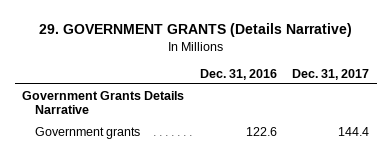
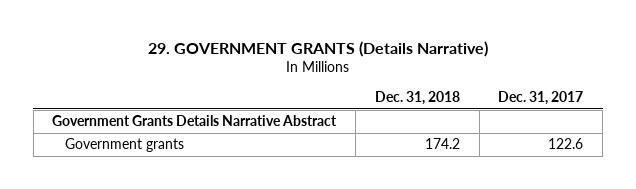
[199,68,277,80] Dec. 31, 2016 -> none
none -> [374,90,460,105] Dec. 31, 2018
[22,90,185,115] Government Grants Details Narrative -> [52,115,338,127] Government Grants Details Narrative Abstract
[337,126,369,136] 144.4 -> [548,138,584,150] 122.6

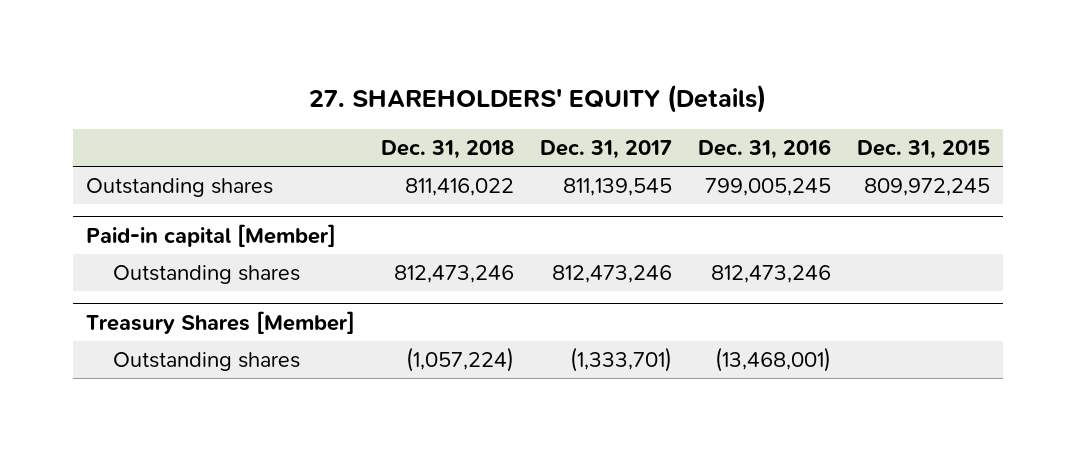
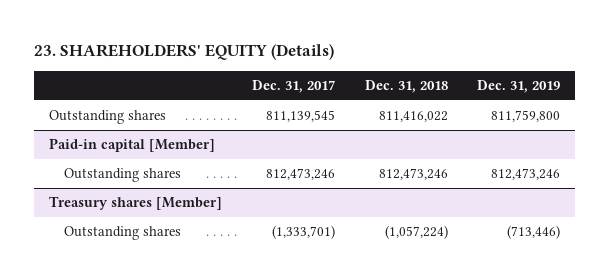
[309,83,767,113] 27. SHAREHOLDERS' EQUITY (Details) -> [33,44,334,61] 23. SHAREHOLDERS' EQUITY (Details)
[698,139,832,160] Dec. 31, 2016 -> none
[857,140,991,160] Dec. 31, 2015 -> none
none -> [477,80,561,94] Dec. 31, 2019
[85,310,355,334] Treasury Shares [Member] -> [48,196,222,211] Treasury shares [Member]

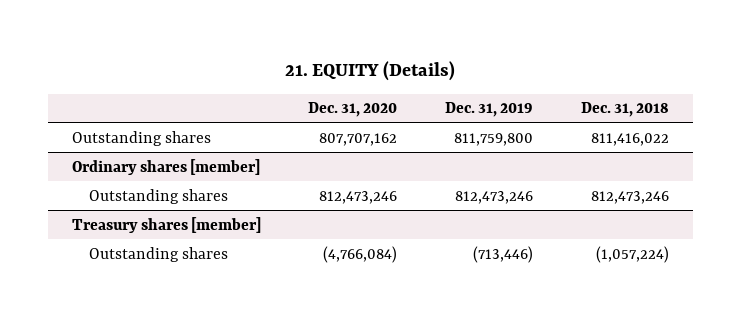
[33,44,334,61] 23. SHAREHOLDERS' EQUITY (Details) -> [285,60,456,81] 21. EQUITY (Details)
[251,80,335,94] Dec. 31, 2017 -> none
none -> [308,102,398,118] Dec. 31, 2020
[48,138,215,153] Paid-in capital [Member] -> [71,158,260,175] Ordinary shares [member]
[48,196,222,211] Treasury shares [Member] -> [71,216,261,233] Treasury shares [member]

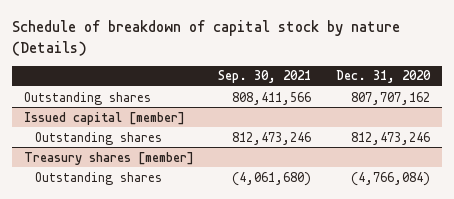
[285,60,456,81] 21. EQUITY (Details) -> [12,20,401,56] Schedule of breakdown of capital stock by nature (Details)
[445,102,534,118] Dec. 31, 2019 -> none
[581,102,670,118] Dec. 31, 2018 -> none
none -> [218,70,312,84] Sep. 30, 2021
[71,158,260,175] Ordinary shares [member] -> [24,111,186,125] Issued capital [member]

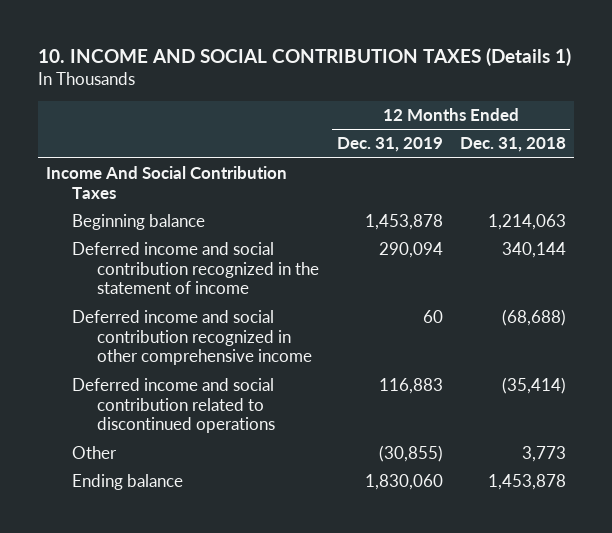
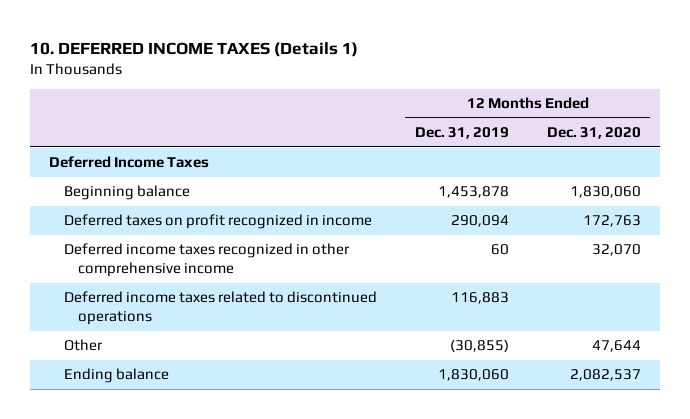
[37,48,571,67] 10. INCOME AND SOCIAL CONTRIBUTION TAXES (Details 1) -> [30,41,359,57] 10. DEFERRED INCOME TAXES (Details 1)
[459,137,566,153] Dec. 31, 2018 -> none
none -> [546,127,641,140] Dec. 31, 2020
[46,165,288,199] Income And Social Contribution Taxes -> none
none -> [49,156,210,169] Deferred Income Taxes
[71,241,320,295] Deferred income and social contribution recognized in the statement of income -> [63,214,372,230] Deferred taxes on profit recognized in income
[71,309,313,366] Deferred income and social contribution recognized in other comprehensive income -> [63,243,350,278] Deferred income taxes recognized in other comprehensive income
[71,377,276,434] Deferred income and social contribution related to discontinued operations -> [63,291,377,326] Deferred income taxes related to discontinued operations

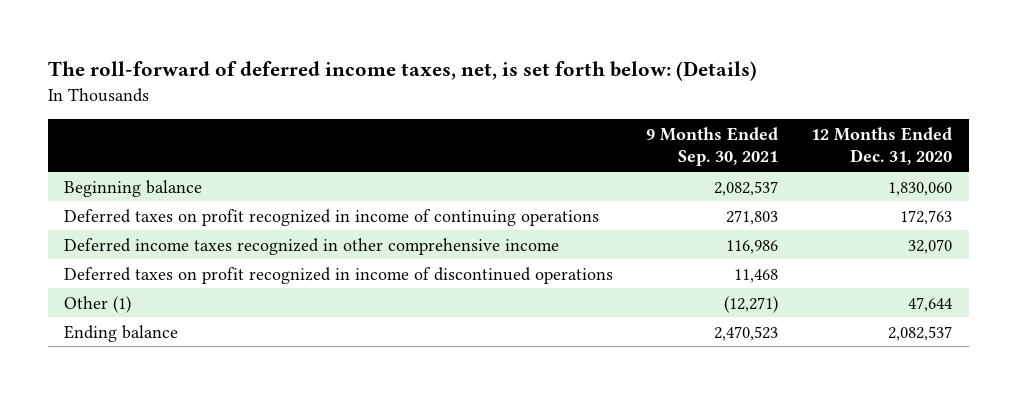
[30,41,359,57] 10. DEFERRED INCOME TAXES (Details 1) -> [48,61,758,82] The roll-forward of deferred income taxes, net, is set forth below: (Details)
[414,127,509,140] Dec. 31, 2019 -> none
none -> [646,126,779,167] 9 Months Ended Sep. 30, 2021
[49,156,210,169] Deferred Income Taxes -> none
[63,214,372,230] Deferred taxes on profit recognized in income -> [64,208,600,226] Deferred taxes on profit recognized in income of continuing operations
[63,291,377,326] Deferred income taxes related to discontinued operations -> [64,266,614,284] Deferred taxes on profit recognized in income of discontinued operations
[63,339,103,352] Other -> [64,295,132,313] Other (1)

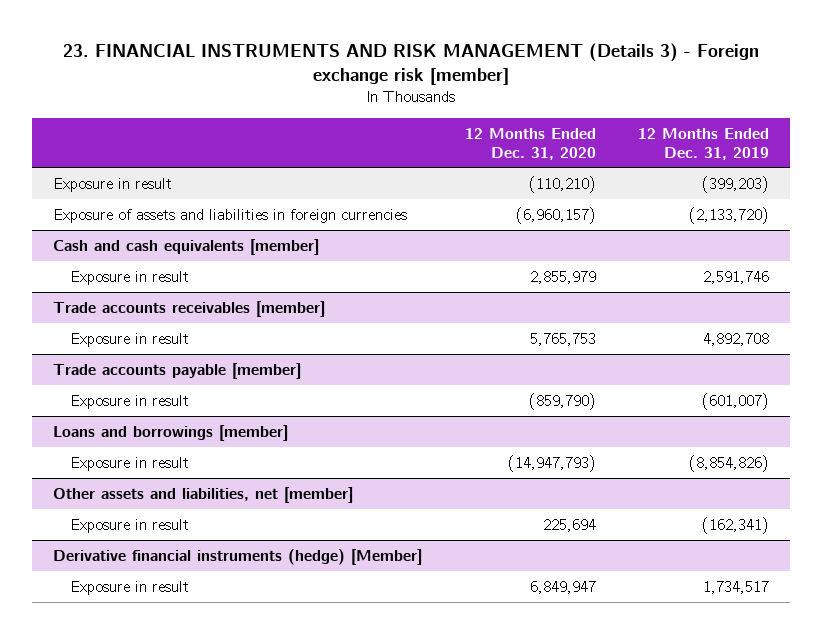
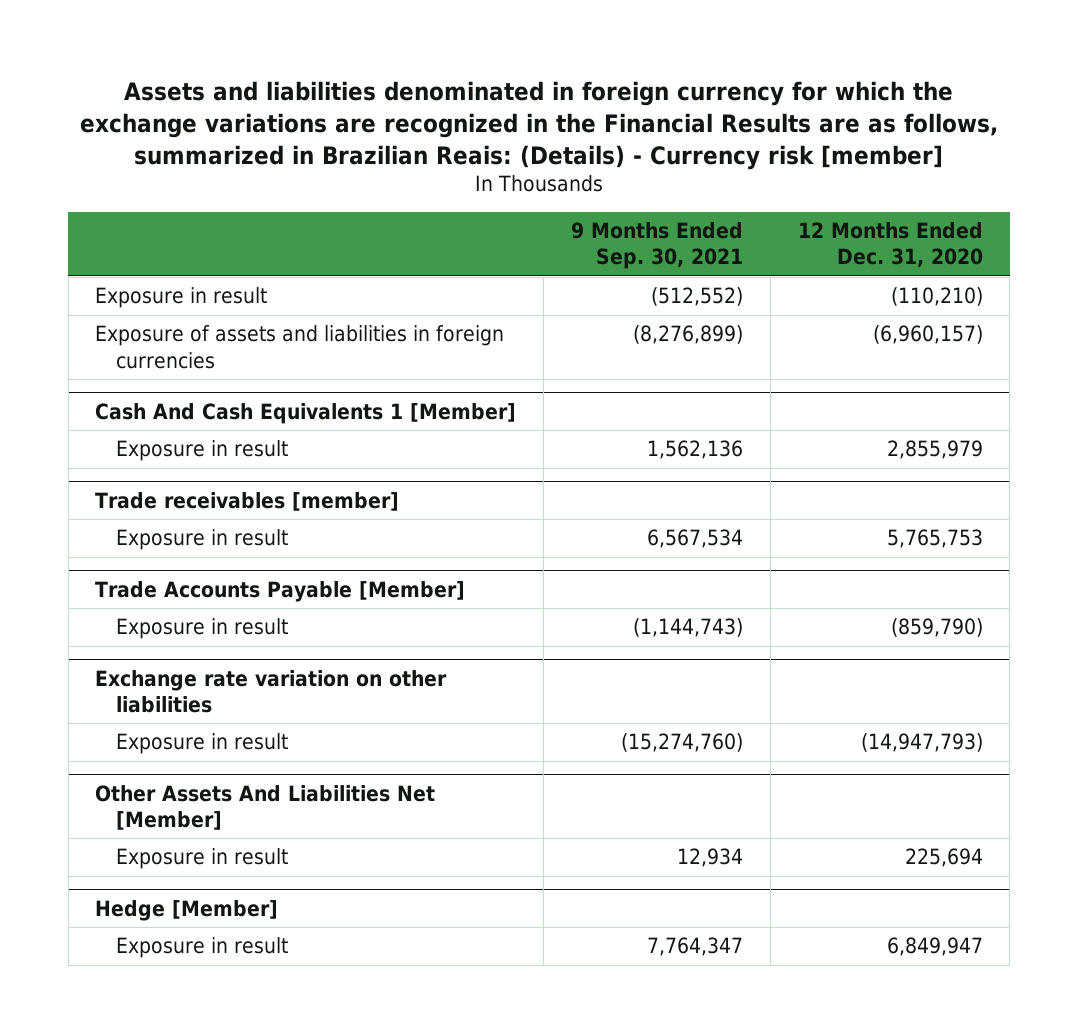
[63,42,760,85] 23. FINANCIAL INSTRUMENTS AND RISK MANAGEMENT (Details 3) - Foreign exchange risk [member] -> [79,80,998,170] Assets and liabilities denominated in foreign currency for which the exchange variations are recognized in the Financial Results are as follows, summarized in Brazilian Reais: (Details) - Currency risk [member]
[638,127,770,160] 12 Months Ended Dec. 31, 2019 -> none
none -> [570,222,743,270] 9 Months Ended Sep. 30, 2021
[53,238,320,255] Cash and cash equivalents [member] -> [95,402,517,424] Cash And Cash Equivalents 1 [Member]
[53,300,326,317] Trade accounts receivables [member] -> [95,491,400,511] Trade receivables [member]
[53,362,302,379] Trade accounts payable [member] -> [95,580,466,602] Trade Accounts Payable [Member]
[53,424,289,441] Loans and borrowings [member] -> [95,669,448,713] Exchange rate variation on other liabilities
[53,486,354,503] Other assets and liabilities, net [member] -> [95,784,436,830] Other Assets And Liabilities Net [Member]
[53,548,423,565] Derivative financial instruments (hedge) [Member] -> [95,899,279,921] Hedge [Member]

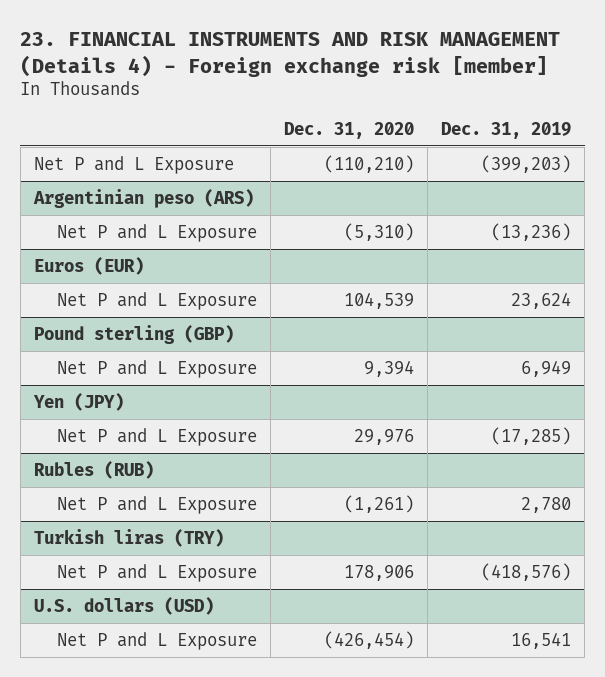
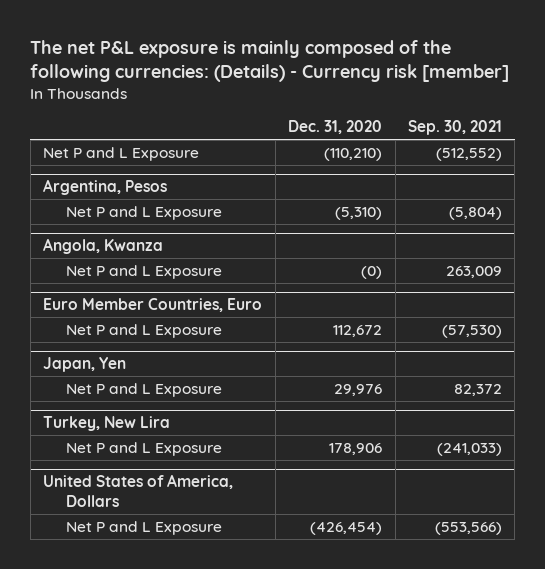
[20,32,561,77] 23. FINANCIAL INSTRUMENTS AND RISK MANAGEMENT (Details 4) - Foreign exchange risk [member] -> [30,40,510,83] The net P&L exposure is mainly composed of the following currencies: (Details) - Currency risk [member]
[441,121,572,139] Dec. 31, 2019 -> none
none -> [408,120,503,136] Sep. 30, 2021
[33,188,255,208] Argentinian peso (ARS) -> [43,179,168,196] Argentina, Pesos
[34,256,145,275] Euros (EUR) -> [43,238,164,255] Angola, Kwanza
[344,291,415,309] 104,539 -> [361,265,383,279] (0)
[34,324,235,344] Pound sterling (GBP) -> [43,298,263,313] Euro Member Countries, Euro
[364,359,415,377] 9,394 -> [333,324,383,337] 112,672
[33,392,125,411] Yen (JPY) -> [43,357,127,373] Japan, Yen
[57,495,258,514] Net P and L Exposure -> none
[34,528,225,547] Turkish liras (TRY) -> none
[34,460,155,479] Rubles (RUB) -> [43,416,171,432] Turkey, New Lira
[34,596,215,615] U.S. dollars (USD) -> [43,474,234,507] United States of America, Dollars

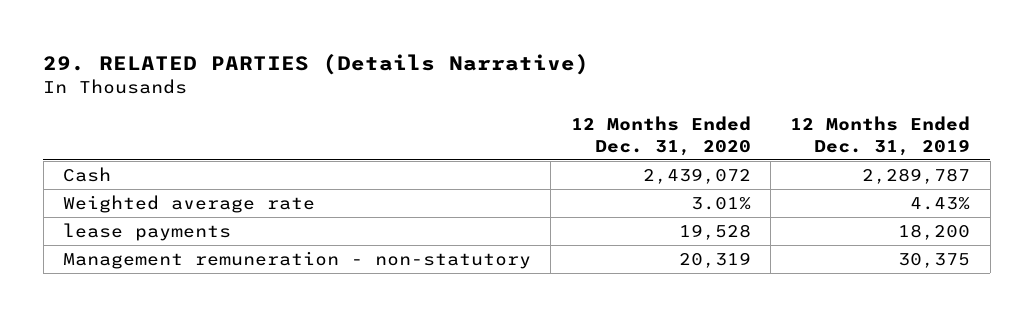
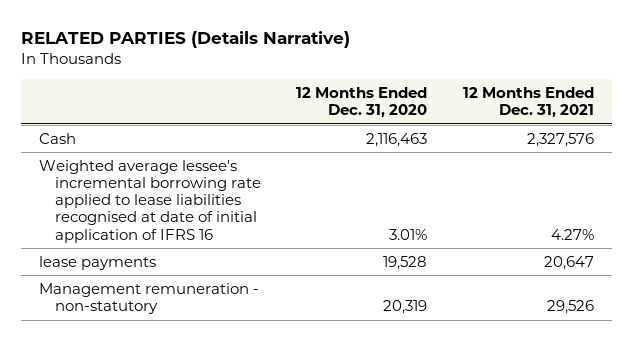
[43,53,590,75] 29. RELATED PARTIES (Details Narrative) -> [21,31,351,49] RELATED PARTIES (Details Narrative)
[790,116,971,156] 12 Months Ended Dec. 31, 2019 -> none
none -> [463,86,595,119] 12 Months Ended Dec. 31, 2021
[642,168,751,185] 2,439,072 -> [366,132,428,147] 2,116,463
[62,195,315,214] Weighted average rate -> [39,159,261,243] Weighted average lessee's incremental borrowing rate applied to lease liabilities recognised at date of initial application of IFRS 16

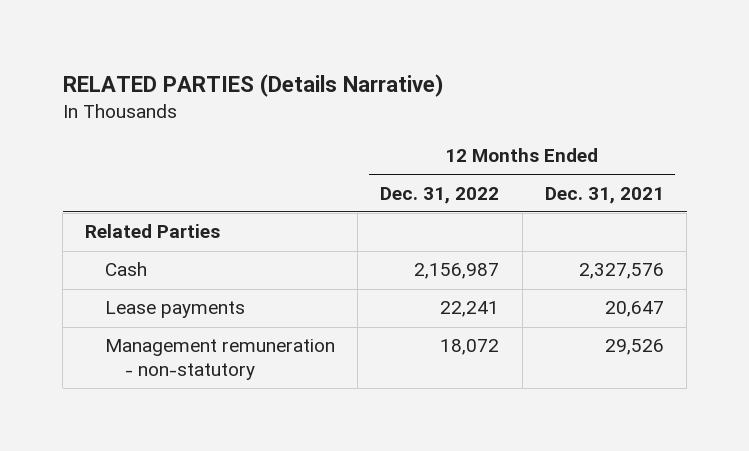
[296,86,428,119] 12 Months Ended Dec. 31, 2020 -> none
none -> [380,186,500,204] Dec. 31, 2022
none -> [85,224,221,239] Related Parties
[39,159,261,243] Weighted average lessee's incremental borrowing rate applied to lease liabilities recognised at date of initial application of IFRS 16 -> none
[39,255,157,270] lease payments -> [105,301,246,319] Lease payments

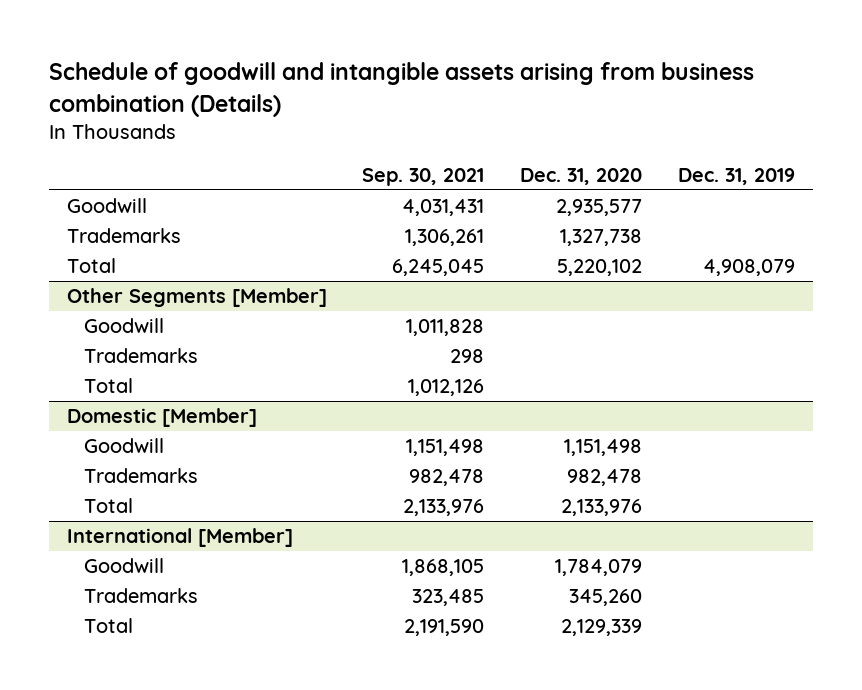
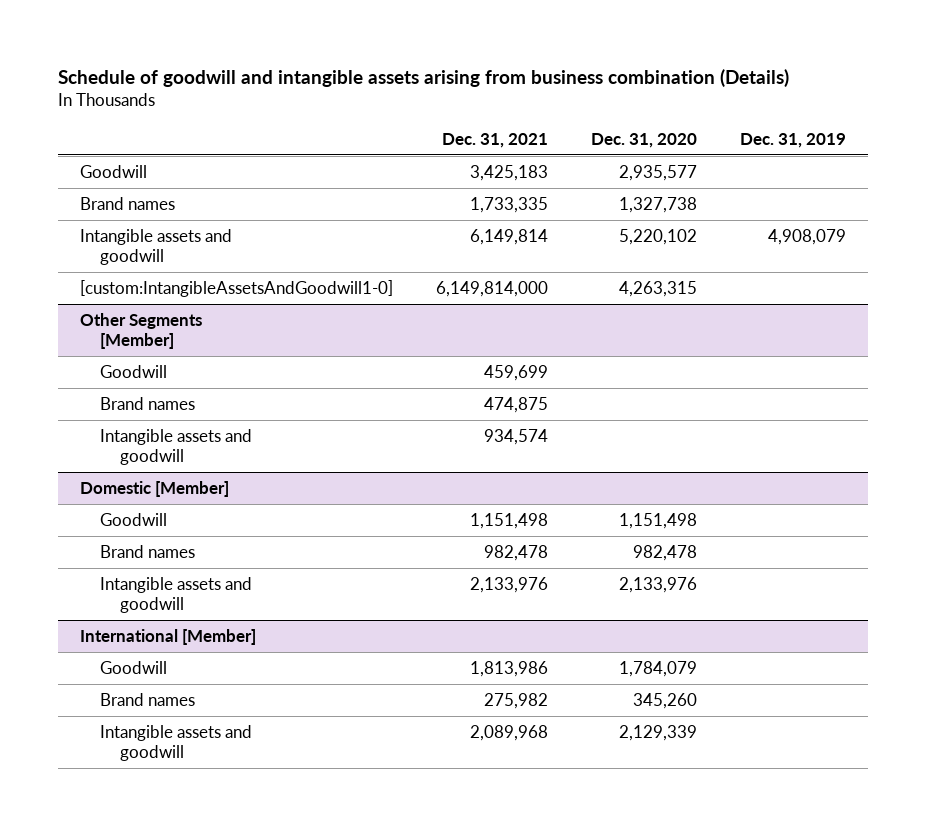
[362,167,485,186] Sep. 30, 2021 -> none
none -> [441,132,548,148] Dec. 31, 2021
[66,228,181,244] Trademarks -> [79,196,175,210] Brand names
[66,258,116,274] Total -> [79,228,232,266] Intangible assets and goodwill
none -> [79,279,393,297] [custom:IntangibleAssetsAndGoodwill1-0]
[83,348,198,364] Trademarks -> [99,396,195,410] Brand names
[83,378,133,394] Total -> [99,428,252,466] Intangible assets and goodwill
[83,468,198,484] Trademarks -> [99,544,195,558] Brand names
[83,498,133,514] Total -> [99,576,252,614] Intangible assets and goodwill
[83,588,198,604] Trademarks -> [99,692,195,706] Brand names
[83,618,133,634] Total -> [99,724,252,762] Intangible assets and goodwill

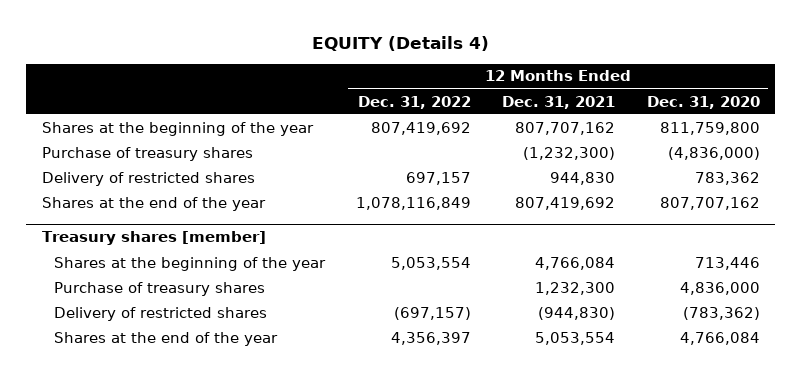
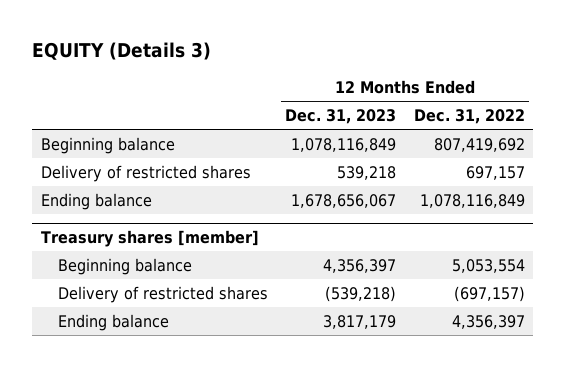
[311,35,489,51] EQUITY (Details 4) -> [32,42,212,61] EQUITY (Details 3)
[502,95,616,109] Dec. 31, 2021 -> none
[646,95,760,109] Dec. 31, 2020 -> none
none -> [285,108,397,124] Dec. 31, 2023
[41,146,253,161] Purchase of treasury shares -> none
[41,121,314,136] Shares at the beginning of the year -> [40,136,175,154] Beginning balance
[41,196,266,211] Shares at the end of the year -> [40,192,152,210] Ending balance
[53,281,265,296] Purchase of treasury shares -> none
[53,256,326,271] Shares at the beginning of the year -> [58,257,193,275] Beginning balance
[53,331,278,346] Shares at the end of the year -> [58,313,170,331] Ending balance

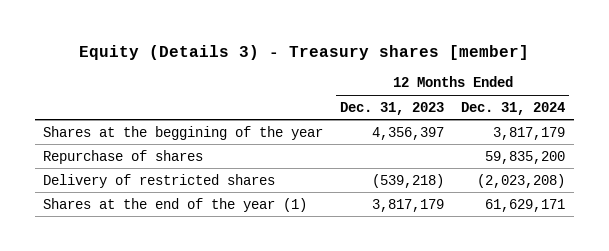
[32,42,212,61] EQUITY (Details 3) -> [79,44,530,60] Equity (Details 3) - Treasury shares [member]
[413,108,525,124] Dec. 31, 2022 -> none
none -> [461,101,566,115] Dec. 31, 2024
[40,136,175,154] Beginning balance -> none
[40,164,251,182] Delivery of restricted shares -> none
[40,192,152,210] Ending balance -> none
[40,230,259,248] Treasury shares [member] -> none
[58,257,193,275] Beginning balance -> [43,125,324,140] Shares at the beggining of the year
none -> [43,149,204,164] Repurchase of shares
[58,313,170,331] Ending balance -> [43,197,308,212] Shares at the end of the year (1)

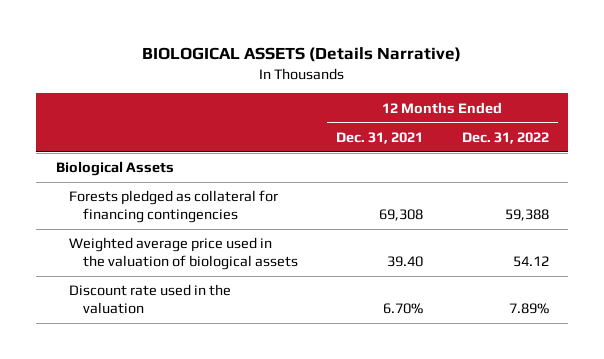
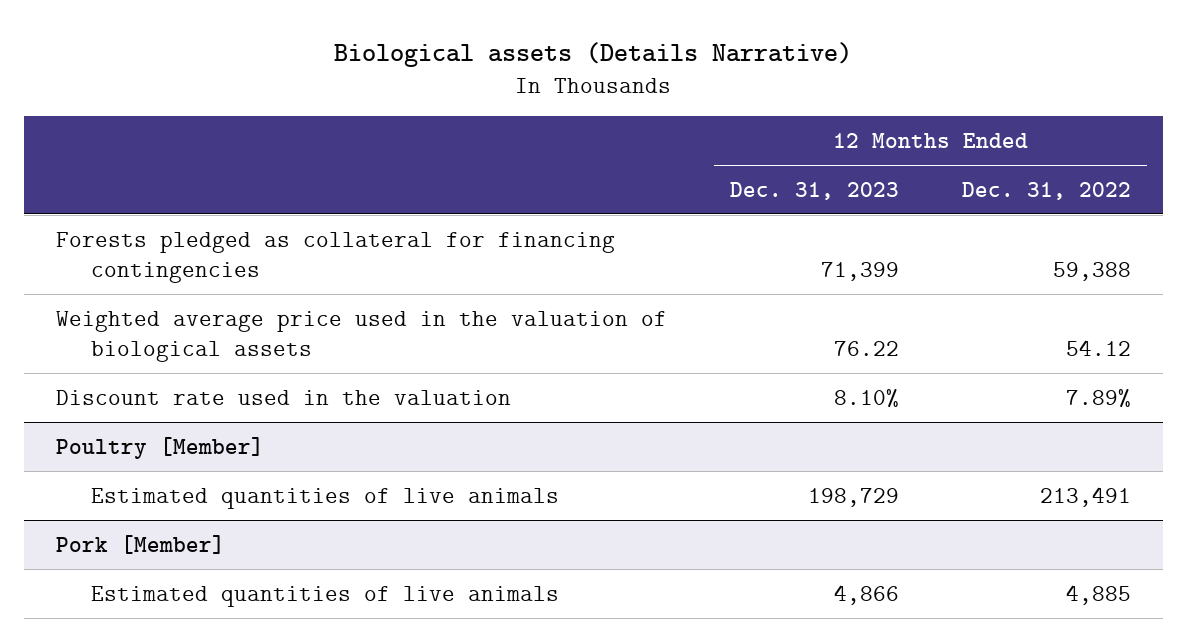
[142,47,462,63] BIOLOGICAL ASSETS (Details Narrative) -> [334,41,853,67] Biological assets (Details Narrative)
[336,131,424,144] Dec. 31, 2021 -> none
none -> [729,181,899,200] Dec. 31, 2023
[55,161,174,177] Biological Assets -> none
none -> [55,436,264,459] Poultry [Member]
none -> [91,487,560,509] Estimated quantities of live animals
none -> [55,534,225,554] Pork [Member]
none -> [91,585,560,607] Estimated quantities of live animals

